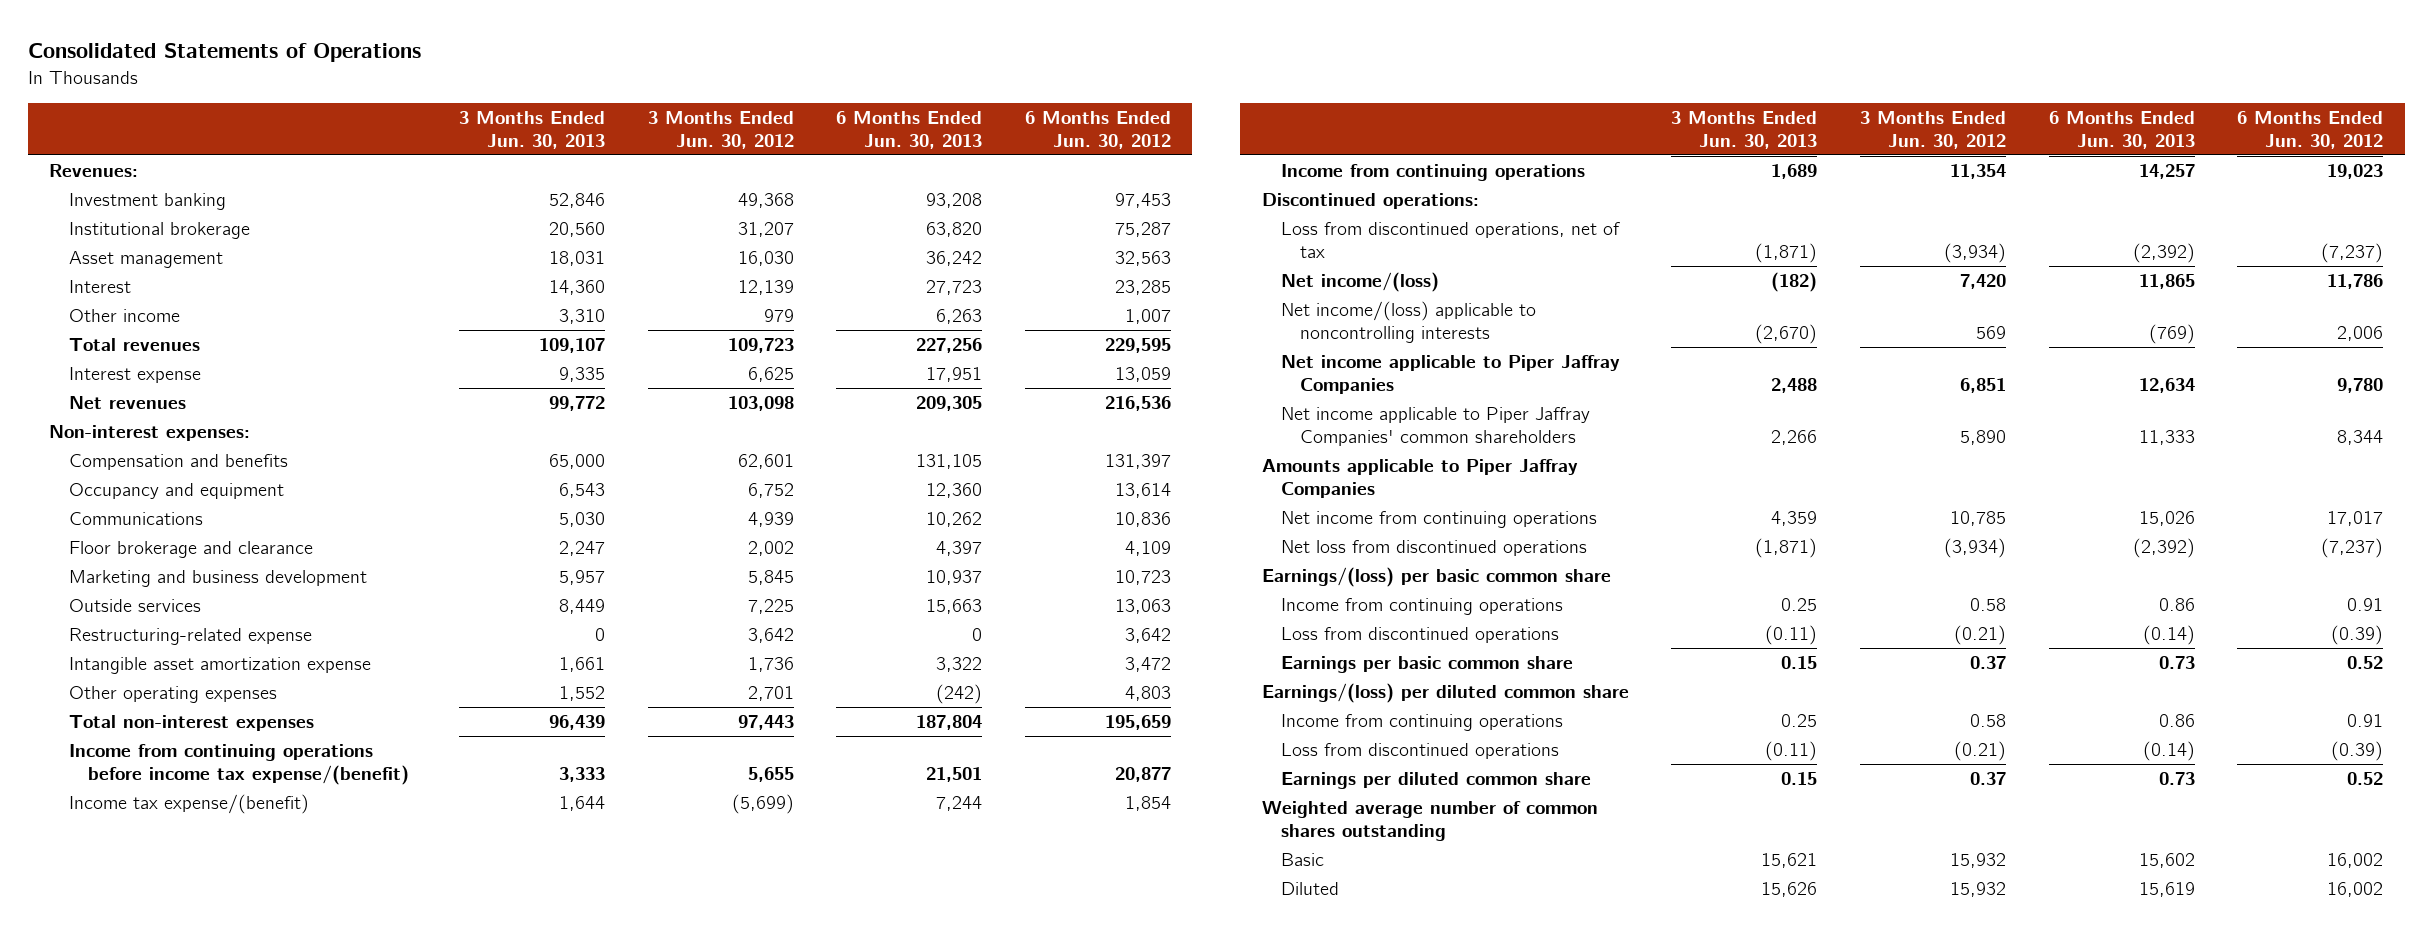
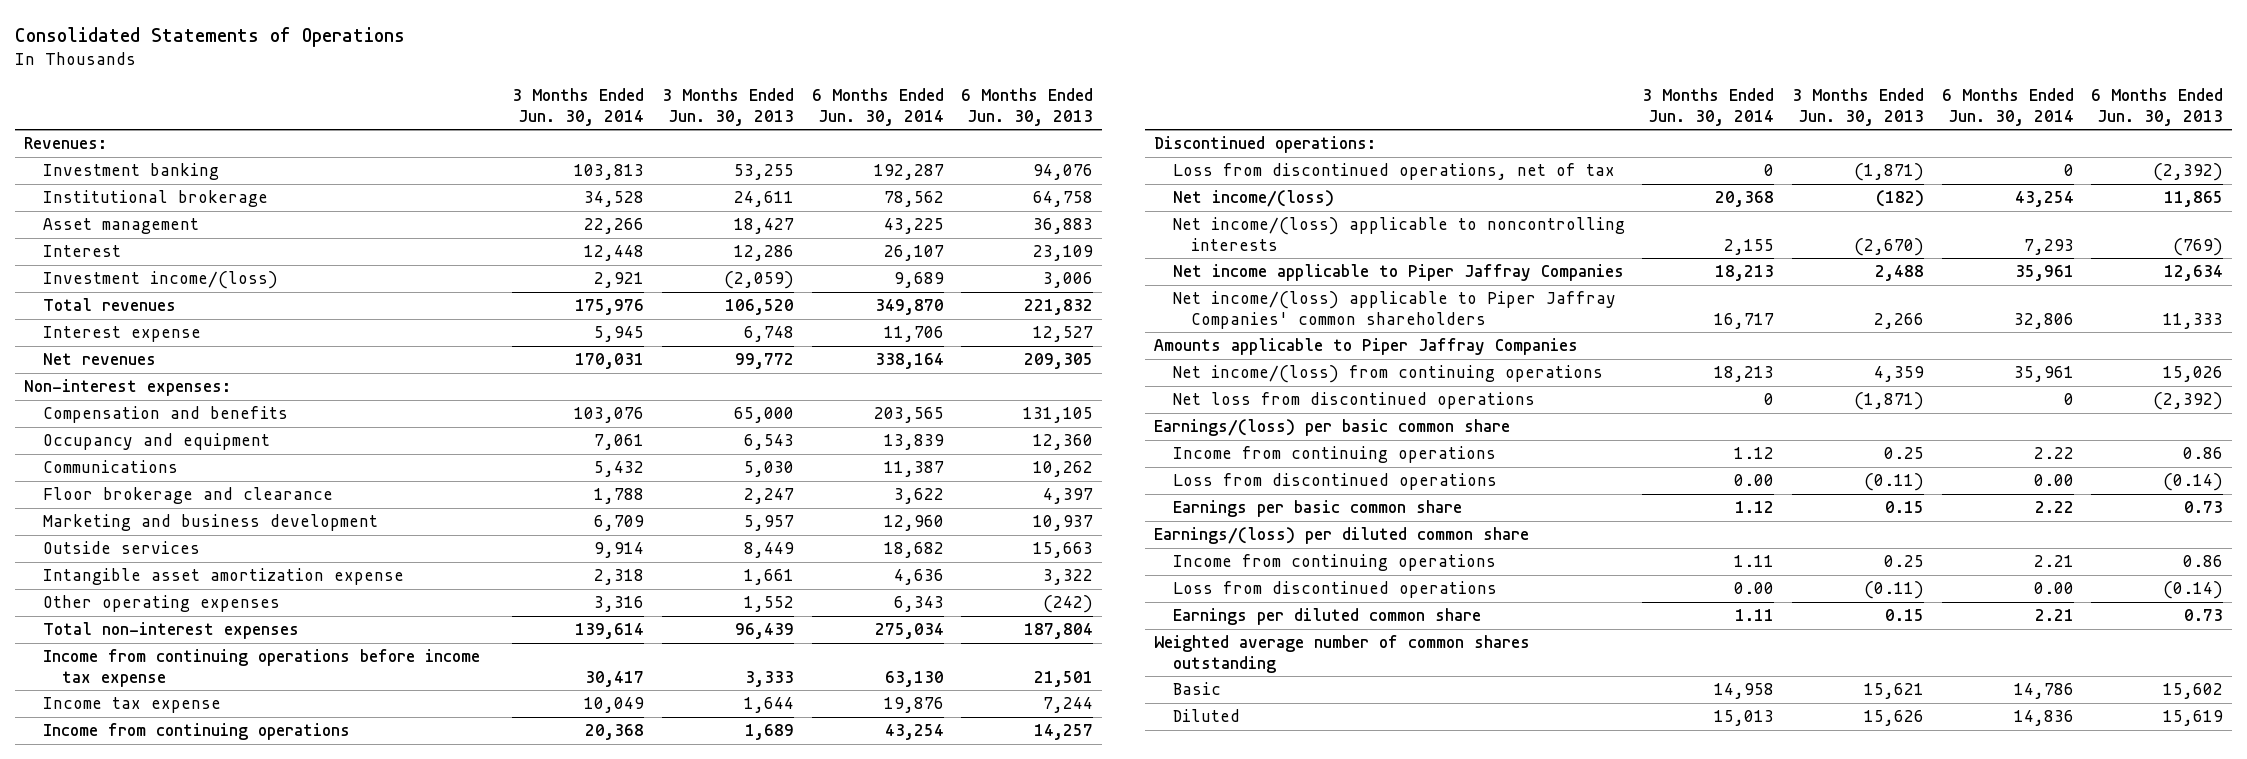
[647,110,794,150] 3 Months Ended Jun. 30, 2012 -> none
[1025,110,1172,150] 6 Months Ended Jun. 30, 2012 -> none
none -> [512,88,645,126] 3 Months Ended Jun. 30, 2014
none -> [811,88,944,126] 6 Months Ended Jun. 30, 2014
[68,308,180,322] Other income -> none
[549,192,606,208] 52,846 -> [734,164,795,181] 53,255
[926,192,983,208] 93,208 -> [1033,164,1094,181] 94,076
[549,221,606,237] 20,560 -> [734,191,795,208] 24,611
[926,221,983,237] 63,820 -> [1033,191,1094,208] 64,758
[549,250,606,266] 18,031 -> [734,218,795,235] 18,427
[926,250,983,266] 36,242 -> [1033,218,1094,235] 36,883
[549,279,606,295] 14,360 -> [734,245,795,262] 12,286
[926,279,983,295] 27,723 -> [1033,245,1094,262] 23,109
none -> [42,271,278,290] Investment income/(loss)
[539,337,606,353] 109,107 -> [725,299,795,316] 106,520
[916,337,983,353] 227,256 -> [1024,299,1094,316] 221,832
[559,366,606,382] 9,335 -> [744,326,795,343] 6,748
[926,366,983,382] 17,951 -> [1033,326,1094,343] 12,527
[68,627,312,645] Restructuring-related expense -> none
[68,743,409,786] Income from continuing operations before income tax expense/(benefit) -> [42,649,480,687] Income from continuing operations before income tax expense
[68,793,309,814] Income tax expense/(benefit) -> [42,697,221,714] Income tax expense
[1280,406,1590,447] Net income applicable to Piper Jaffray Companies' common shareholders -> [1172,291,1616,329] Net income/(loss) applicable to Piper Jaffray Companies' common shareholders
[1280,510,1597,528] Net income from continuing operations -> [1172,365,1603,384] Net income/(loss) from continuing operations

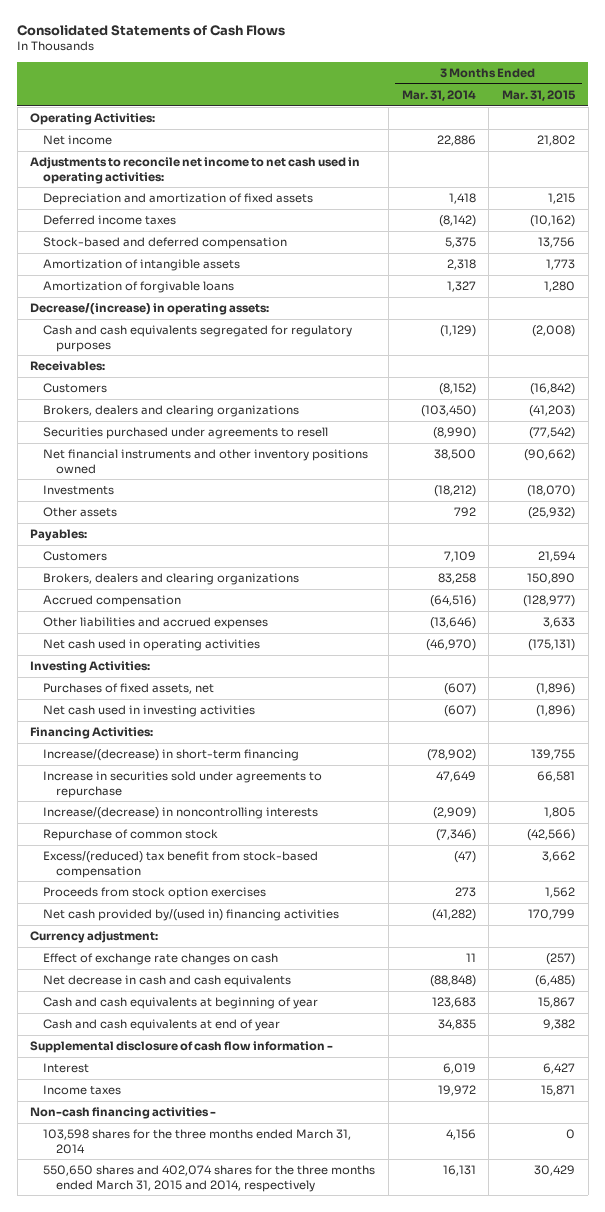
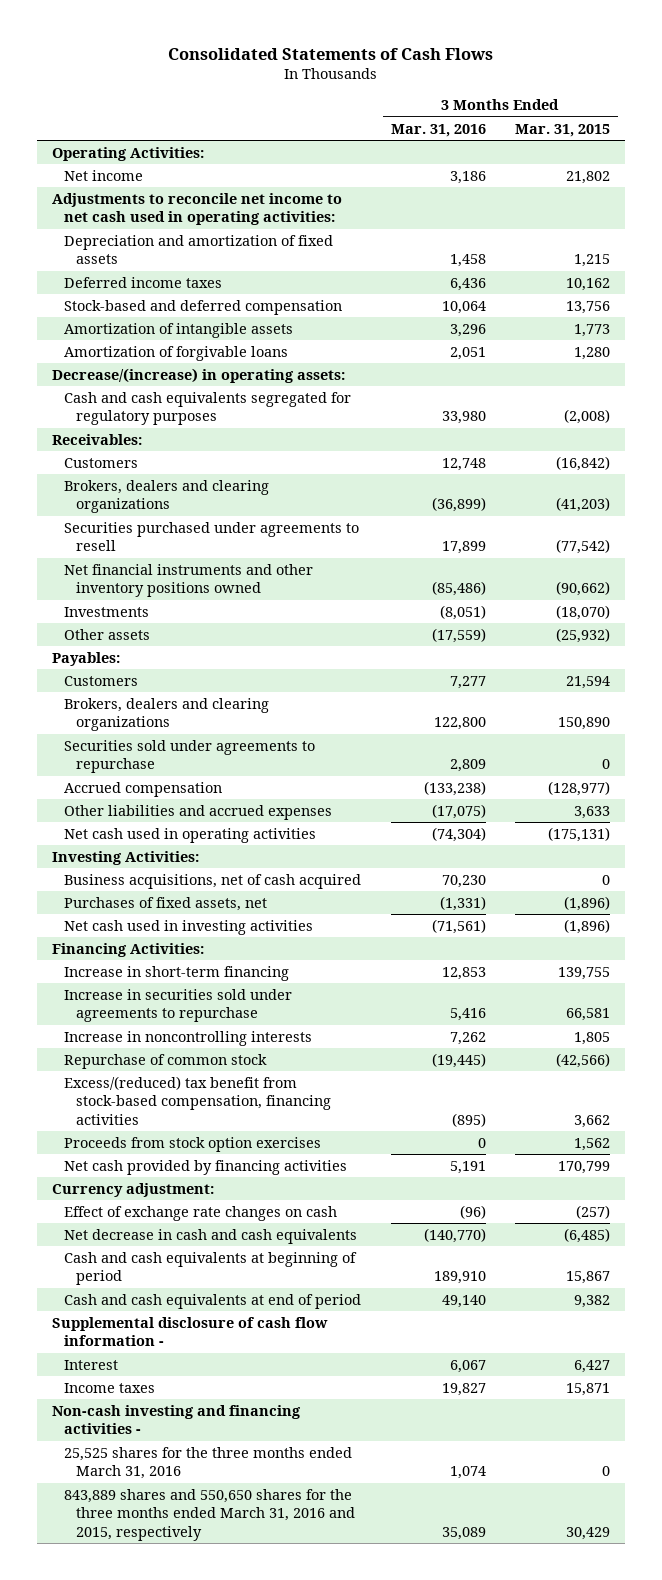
[401,89,476,101] Mar. 31, 2014 -> none
none -> [390,123,486,137] Mar. 31, 2016
[530,215,576,228] (10,162) -> [566,277,611,291] 10,162
none -> [63,739,315,774] Securities sold under agreements to repurchase
none -> [63,873,361,889] Business acquisitions, net of cash acquired
[43,749,300,762] Increase/(decrease) in short-term financing -> [63,965,289,981] Increase in short-term financing
[43,807,319,820] Increase/(decrease) in noncontrolling interests -> [63,1030,312,1046] Increase in noncontrolling interests
[43,851,319,878] Excess/(reduced) tax benefit from stock-based compensation -> [63,1075,331,1126] Excess/(reduced) tax benefit from stock-based compensation, financing activities
[43,909,340,922] Net cash provided by/(used in) financing activities -> [63,1159,347,1175] Net cash provided by financing activities
[43,997,319,1010] Cash and cash equivalents at beginning of year -> [63,1251,357,1286] Cash and cash equivalents at beginning of period
[43,1019,281,1032] Cash and cash equivalents at end of year -> [63,1293,361,1309] Cash and cash equivalents at end of period
[30,1107,217,1120] Non-cash financing activities - -> [51,1404,301,1435] Non-cash investing and financing activities -
[43,1129,352,1154] 103,598 shares for the three months ended March 31, 2014 -> [63,1446,352,1480] 25,525 shares for the three months ended March 31, 2016
[43,1165,376,1192] 550,650 shares and 402,074 shares for the three months ended March 31, 2015 and 2014, respectively -> [63,1488,355,1542] 843,889 shares and 550,650 shares for the three months ended March 31, 2016 and 2015, respectively

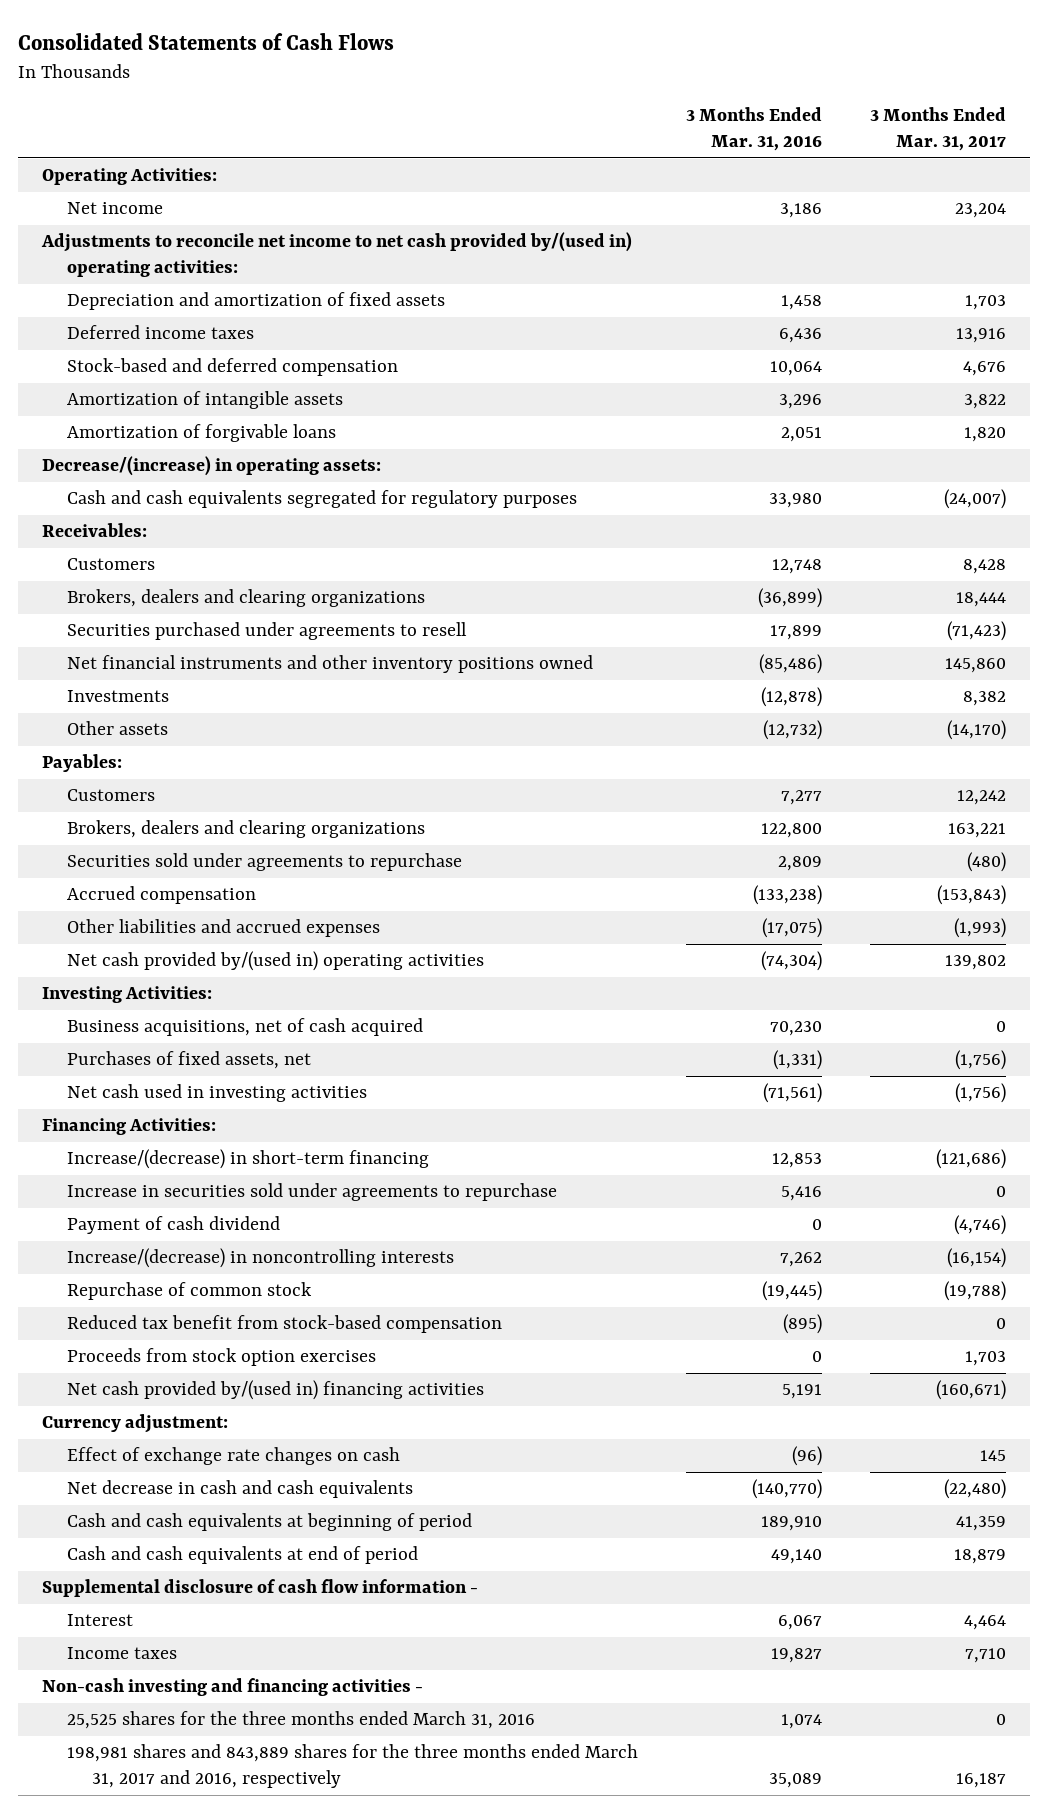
[515,123,611,137] Mar. 31, 2015 -> none
none -> [870,107,1007,152] 3 Months Ended Mar. 31, 2017
[51,192,342,226] Adjustments to reconcile net income to net cash used in operating activities: -> [41,232,633,278] Adjustments to reconcile net income to net cash provided by/(used in) operating activities:
[439,604,486,620] (8,051) -> [761,687,823,708] (12,878)
[431,627,486,643] (17,559) -> [763,720,823,741] (12,732)
[63,827,316,843] Net cash used in operating activities -> [67,951,485,972] Net cash provided by/(used in) operating activities
[63,965,289,981] Increase in short-term financing -> [67,1149,430,1170] Increase/(decrease) in short-term financing
none -> [67,1216,281,1235] Payment of cash dividend
[63,1030,312,1046] Increase in noncontrolling interests -> [67,1248,455,1269] Increase/(decrease) in noncontrolling interests
[63,1075,331,1126] Excess/(reduced) tax benefit from stock-based compensation, financing activities -> [67,1315,503,1334] Reduced tax benefit from stock-based compensation
[63,1159,347,1175] Net cash provided by financing activities -> [67,1380,485,1401] Net cash provided by/(used in) financing activities
[63,1488,355,1542] 843,889 shares and 550,650 shares for the three months ended March 31, 2016 and 2015, respectively -> [67,1744,639,1789] 198,981 shares and 843,889 shares for the three months ended March 31, 2017 and 2016, respectively

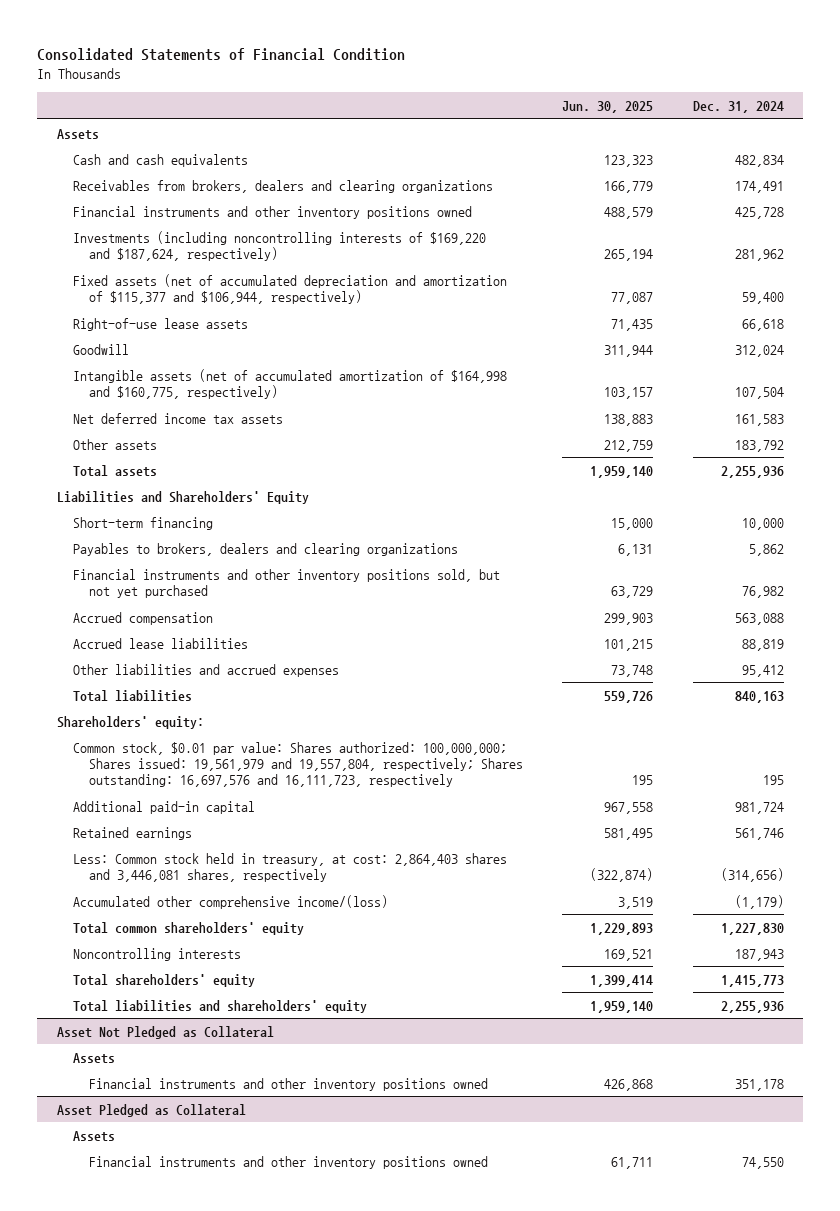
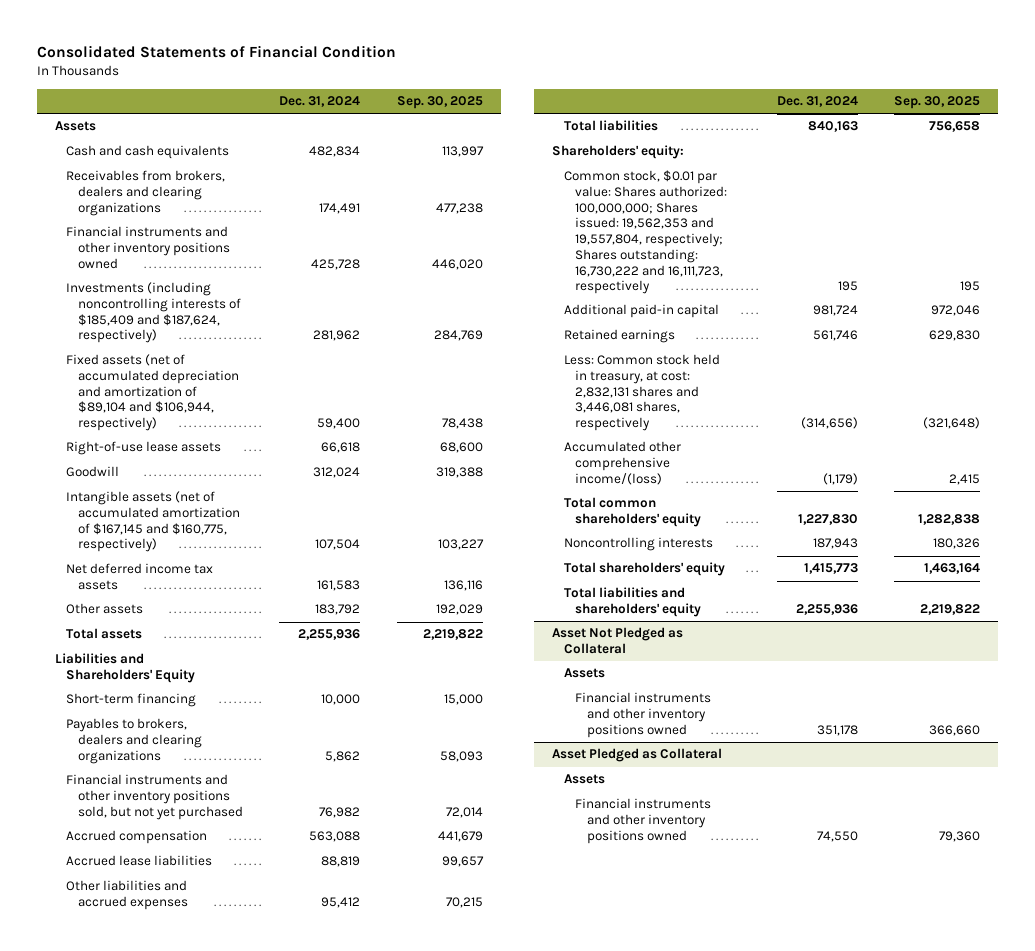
[562,100,654,113] Jun. 30, 2025 -> none
none -> [396,96,483,110] Sep. 30, 2025
[72,230,486,261] Investments (including noncontrolling interests of $169,220 and $187,624, respectively) -> [66,282,241,344] Investments (including noncontrolling interests of $185,409 and $187,624, respectively)
[72,273,507,304] Fixed assets (net of accumulated depreciation and amortization of $115,377 and $106,944, respectively) -> [66,354,239,432] Fixed assets (net of accumulated depreciation and amortization of $89,104 and $106,944, respectively)
[72,368,507,399] Intangible assets (net of accumulated amortization of $164,998 and $160,775, respectively) -> [66,491,240,553] Intangible assets (net of accumulated amortization of $167,145 and $160,775, respectively)
[72,741,524,788] Common stock, $0.01 par value: Shares authorized: 100,000,000; Shares issued: 19,561,979 and 19,557,804, respectively; Shares outstanding: 16,697,576 and 16,111,723, respectively -> [563,170,728,295] Common stock, $0.01 par value: Shares authorized: 100,000,000; Shares issued: 19,562,353 and 19,557,804, respectively; Shares outstanding: 16,730,222 and 16,111,723, respectively
[72,852,507,882] Less: Common stock held in treasury, at cost: 2,864,403 shares and 3,446,081 shares, respectively -> [563,354,720,432] Less: Common stock held in treasury, at cost: 2,832,131 shares and 3,446,081 shares, respectively

